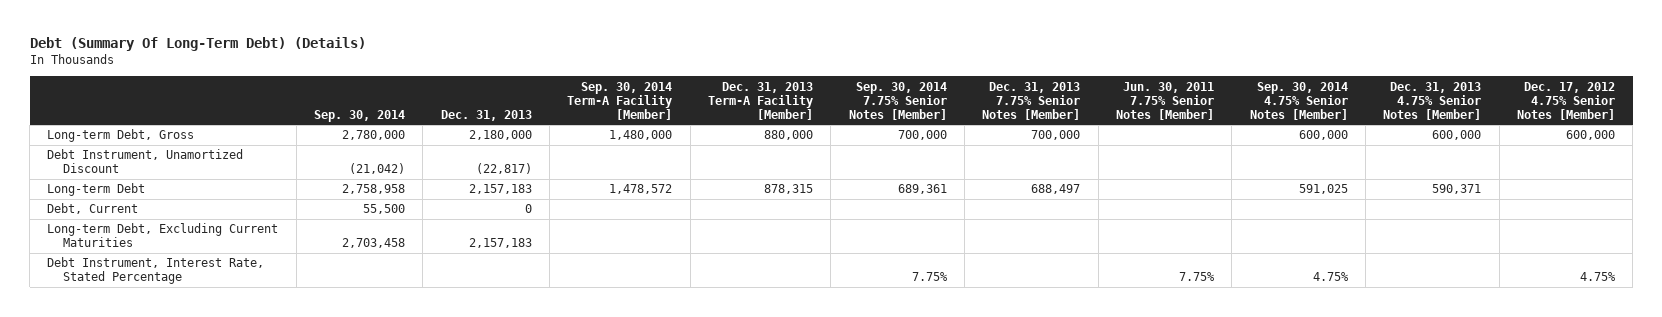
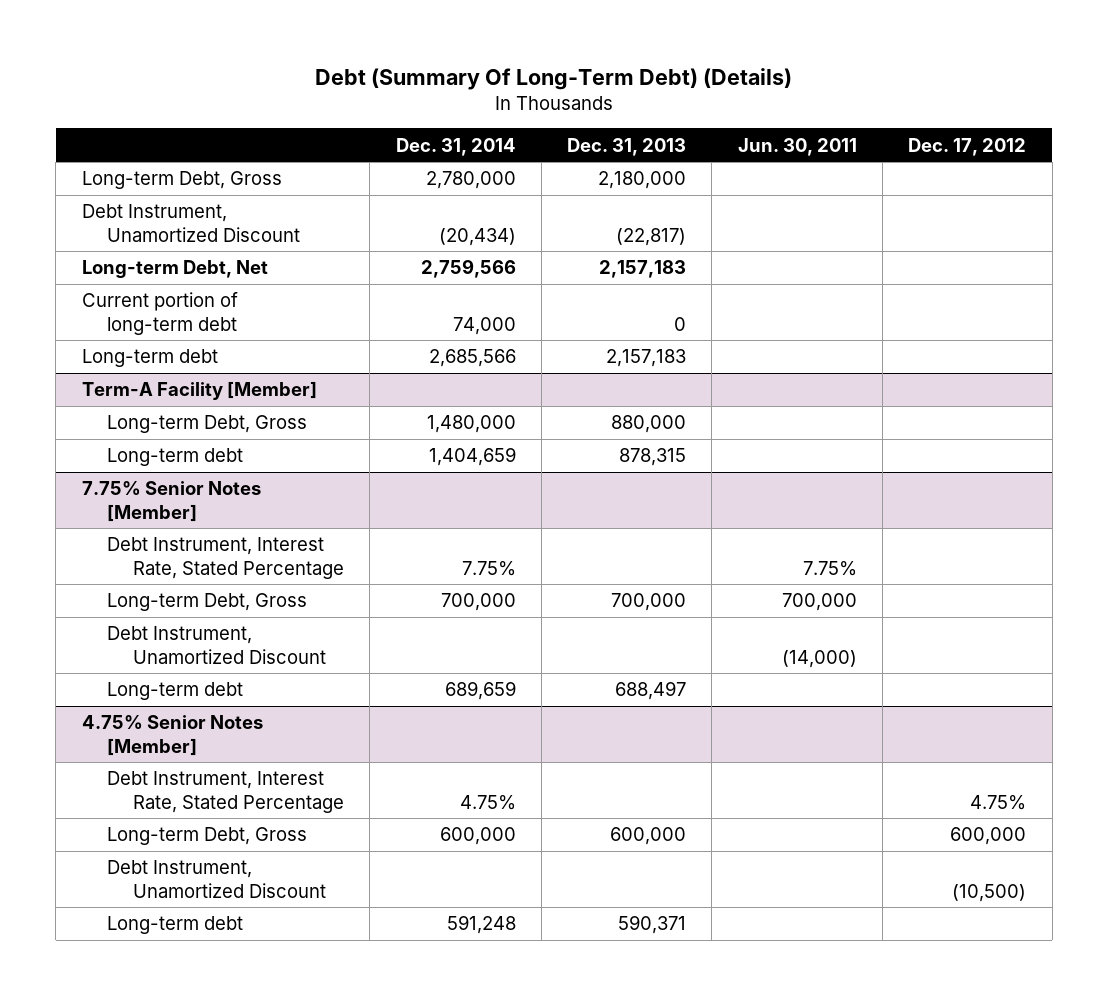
[314,109,406,122] Sep. 30, 2014 -> none
[567,81,673,120] Sep. 30, 2014 Term-A Facility [Member] -> none
[708,81,814,120] Dec. 31, 2013 Term-A Facility [Member] -> none
[848,81,947,120] Sep. 30, 2014 7.75% Senior Notes [Member] -> none
[982,81,1081,120] Dec. 31, 2013 7.75% Senior Notes [Member] -> none
[1116,81,1215,120] Jun. 30, 2011 7.75% Senior Notes [Member] -> none
[1249,81,1348,120] Sep. 30, 2014 4.75% Senior Notes [Member] -> none
[1383,81,1482,120] Dec. 31, 2013 4.75% Senior Notes [Member] -> none
[1517,81,1616,120] Dec. 17, 2012 4.75% Senior Notes [Member] -> none
none -> [395,137,516,156] Dec. 31, 2014
none -> [737,137,857,156] Jun. 30, 2011
none -> [908,137,1027,156] Dec. 17, 2012
[47,183,146,197] Long-term Debt -> [81,260,268,279] Long-term Debt, Net
[47,203,139,215] Debt, Current -> [81,292,238,335] Current portion of long-term debt
[47,223,279,248] Long-term Debt, Excluding Current Maturities -> [81,349,218,368] Long-term debt
none -> [81,381,317,401] Term-A Facility [Member]
none -> [107,415,308,434] Long-term Debt, Gross
none -> [107,448,244,467] Long-term debt
none -> [81,481,261,522] 7.75% Senior Notes [Member]
none -> [107,593,308,612] Long-term Debt, Gross
none -> [107,626,327,664] Debt Instrument, Unamortized Discount
none -> [107,682,244,701] Long-term debt
none -> [81,715,263,756] 4.75% Senior Notes [Member]
none -> [107,771,345,813] Debt Instrument, Interest Rate, Stated Percentage
none -> [107,827,308,846] Long-term Debt, Gross
none -> [107,860,327,898] Debt Instrument, Unamortized Discount
none -> [107,916,244,935] Long-term debt

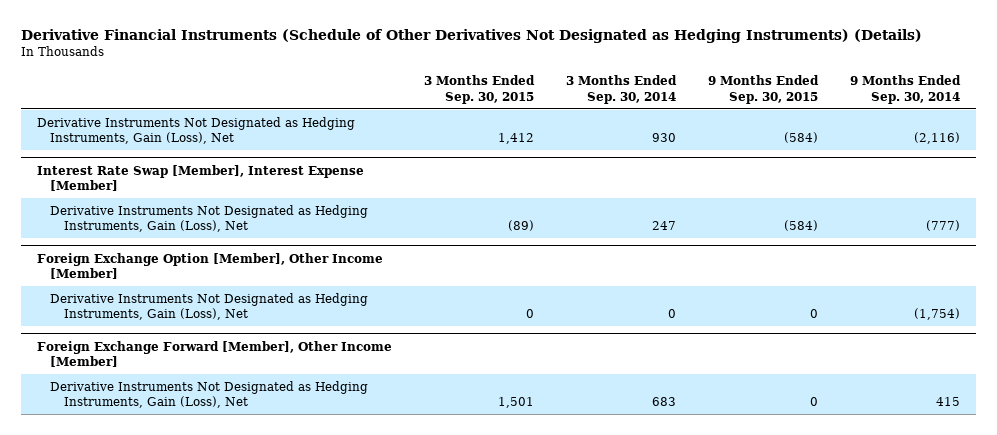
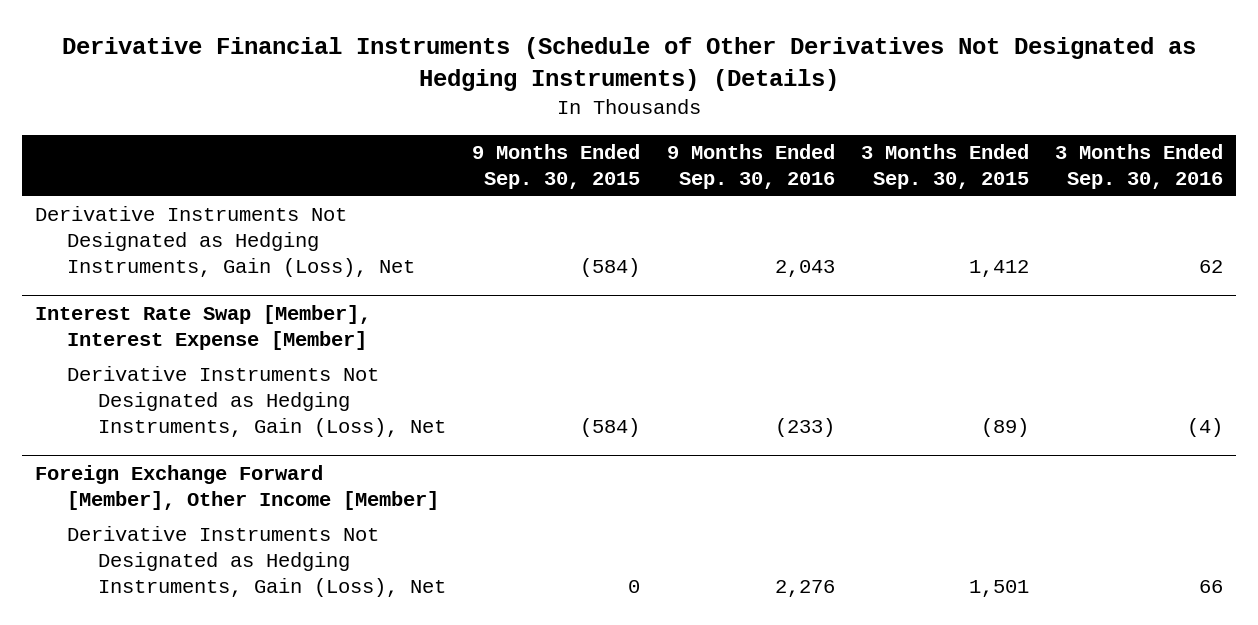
[566,75,678,105] 3 Months Ended Sep. 30, 2014 -> none
[850,75,962,105] 9 Months Ended Sep. 30, 2014 -> none
none -> [666,144,835,190] 9 Months Ended Sep. 30, 2016
none -> [1054,144,1223,190] 3 Months Ended Sep. 30, 2016
[36,252,383,280] Foreign Exchange Option [Member], Other Income [Member] -> none
[50,292,369,321] Derivative Instruments Not Designated as Hedging Instruments, Gain (Loss), Net -> none

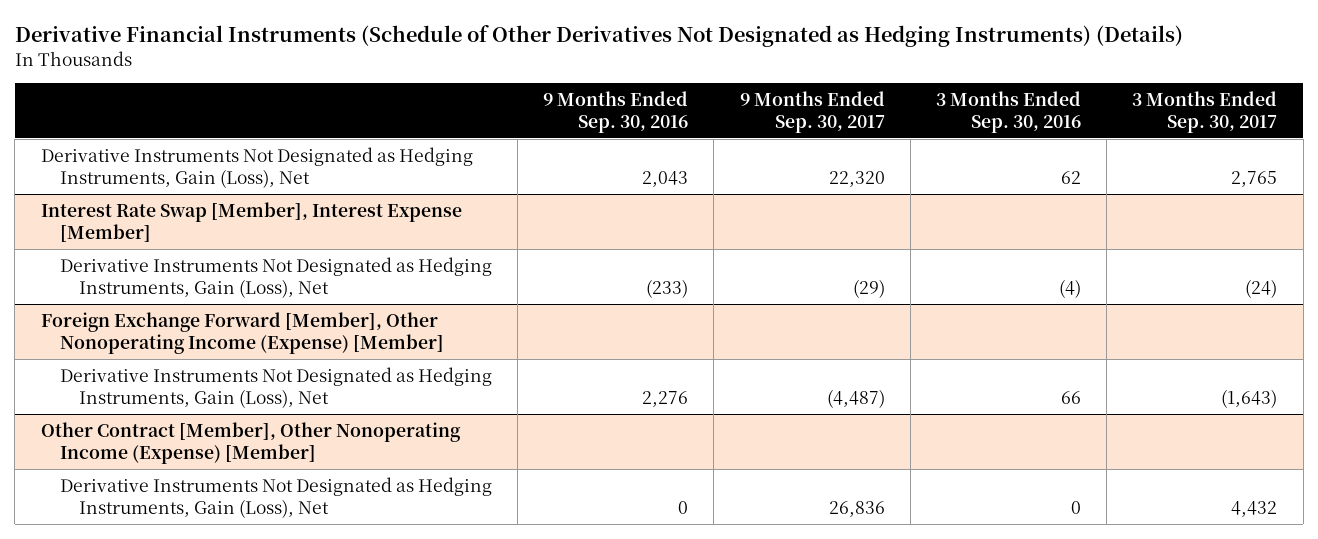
[472,144,641,190] 9 Months Ended Sep. 30, 2015 -> none
[860,144,1029,190] 3 Months Ended Sep. 30, 2015 -> none
none -> [739,91,885,133] 9 Months Ended Sep. 30, 2017
none -> [1132,91,1278,133] 3 Months Ended Sep. 30, 2017
[35,465,439,511] Foreign Exchange Forward [Member], Other Income [Member] -> [40,311,444,354] Foreign Exchange Forward [Member], Other Nonoperating Income (Expense) [Member]
none -> [40,421,461,464] Other Contract [Member], Other Nonoperating Income (Expense) [Member]
none -> [59,476,492,518] Derivative Instruments Not Designated as Hedging Instruments, Gain (Loss), Net

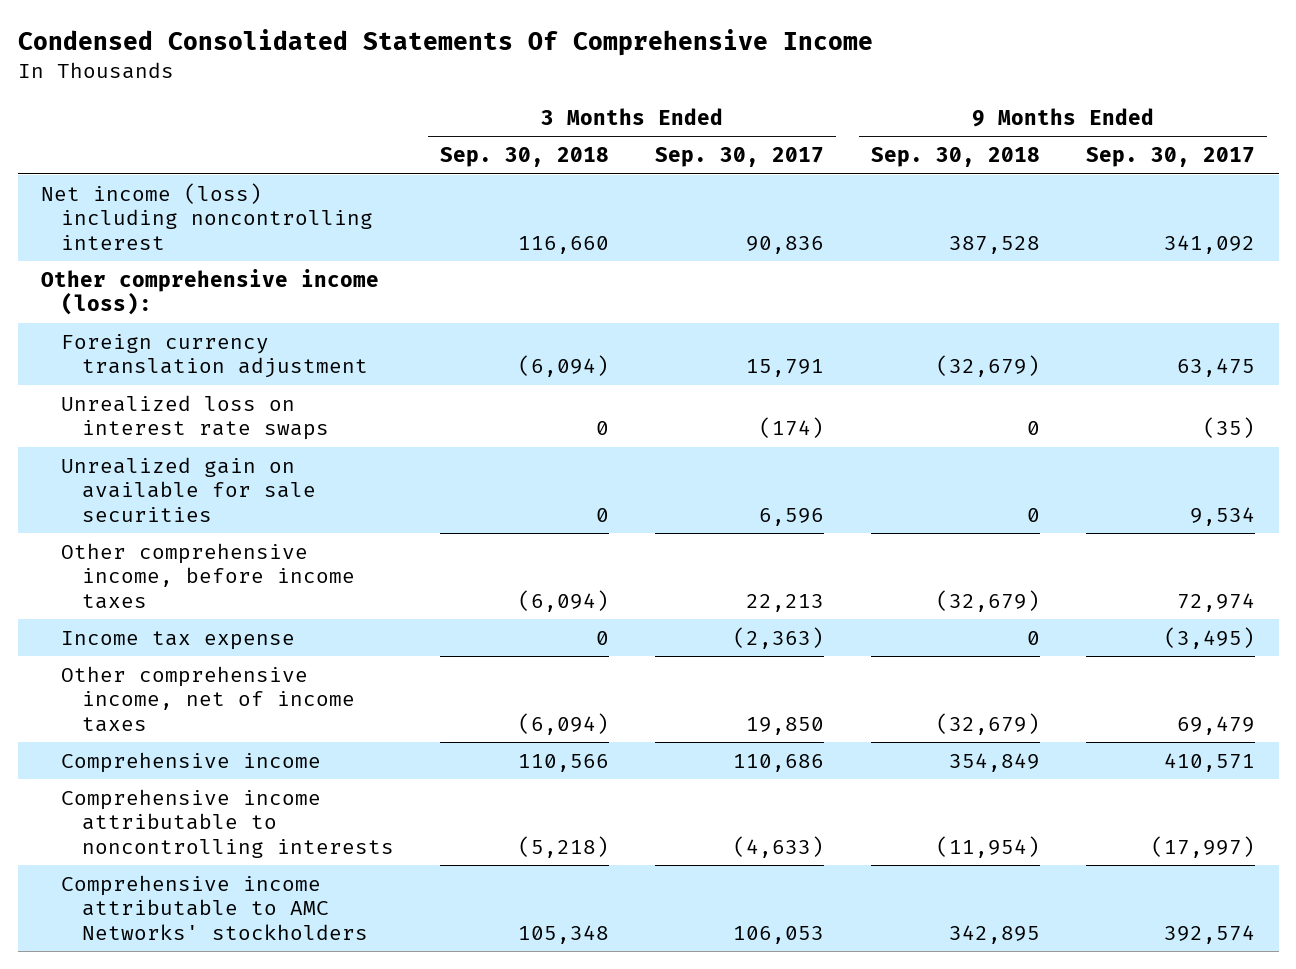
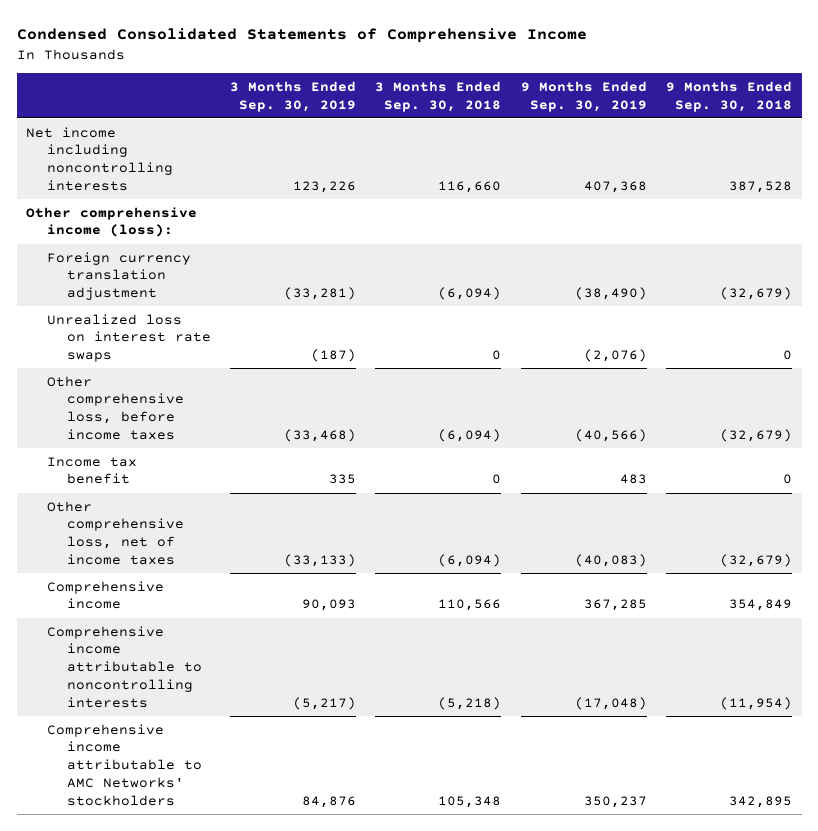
[17,28,873,56] Condensed Consolidated Statements Of Comprehensive Income -> [16,28,587,44] Condensed Consolidated Statements of Comprehensive Income
[655,147,825,168] Sep. 30, 2017 -> none
[1086,147,1256,168] Sep. 30, 2017 -> none
none -> [230,80,357,112] 3 Months Ended Sep. 30, 2019
none -> [520,80,647,112] 9 Months Ended Sep. 30, 2019
[40,182,374,250] Net income (loss) including noncontrolling interest -> [26,126,173,191] Net income including noncontrolling interests
[61,456,316,522] Unrealized gain on available for sale securities -> none
[61,542,355,609] Other comprehensive income, before income taxes -> [46,375,184,440] Other comprehensive loss, before income taxes
[61,630,296,650] Income tax expense -> [46,456,137,485] Income tax benefit
[61,665,355,732] Other comprehensive income, net of income taxes -> [46,500,184,565] Other comprehensive loss, net of income taxes

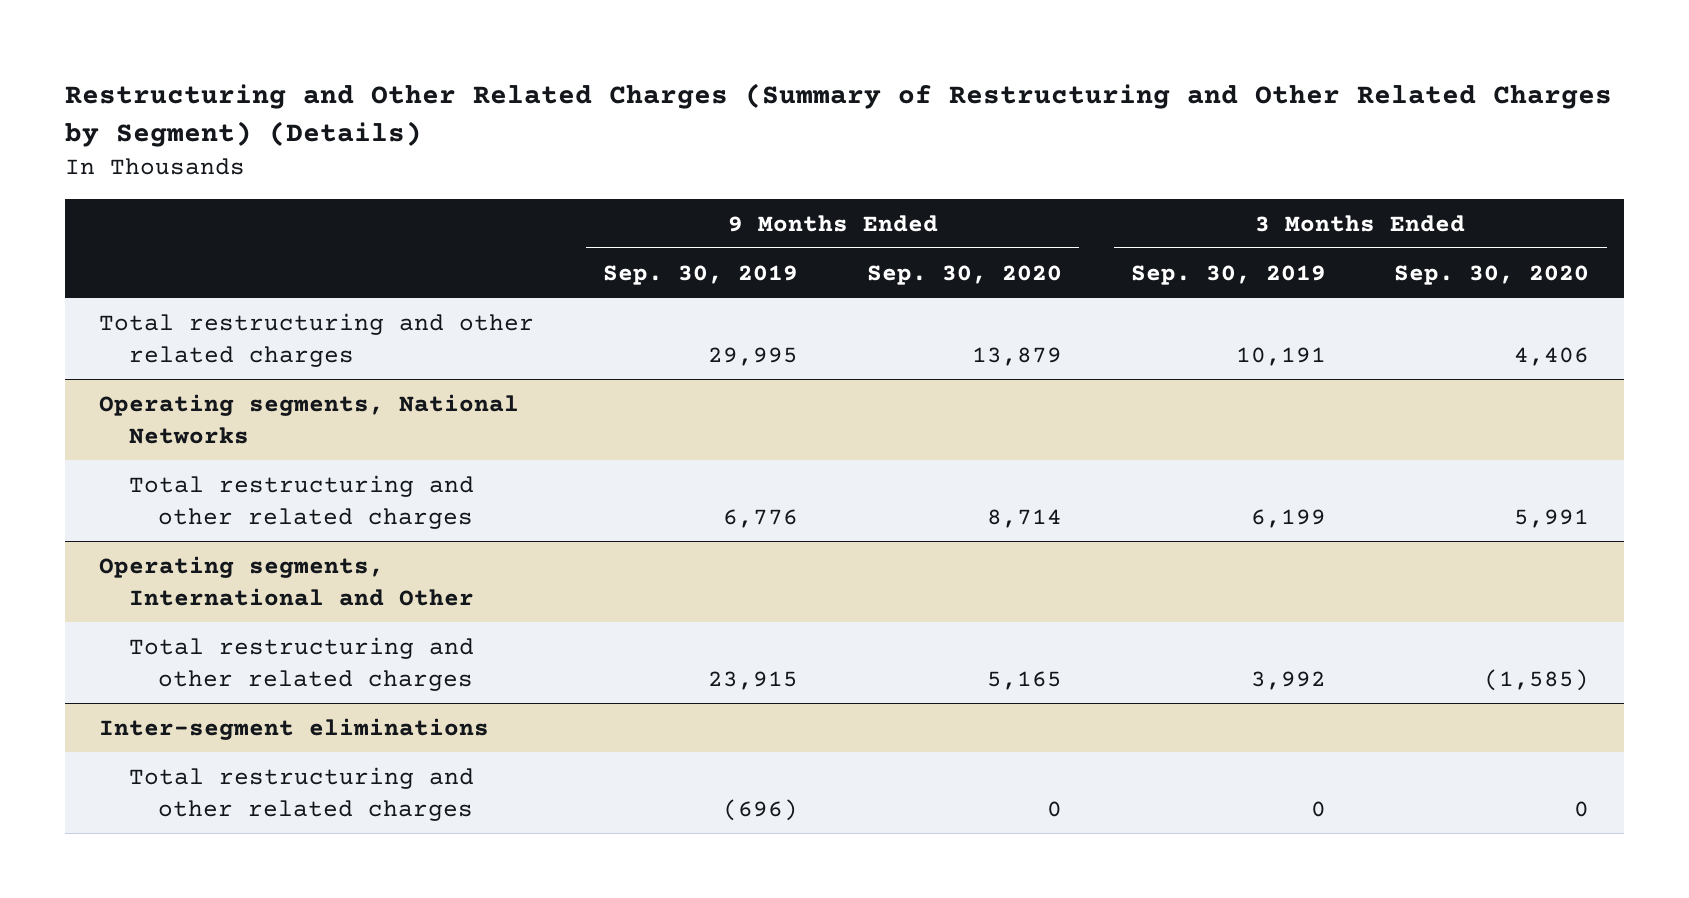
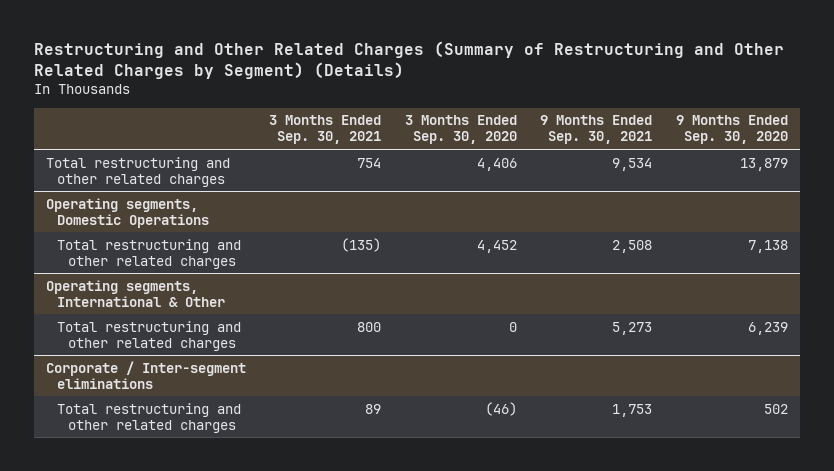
[603,264,799,285] Sep. 30, 2019 -> none
[1130,264,1326,285] Sep. 30, 2019 -> none
none -> [269,115,382,145] 3 Months Ended Sep. 30, 2021
none -> [540,115,653,145] 9 Months Ended Sep. 30, 2021
[99,393,520,444] Operating segments, National Networks -> none
none -> [45,197,209,228] Operating segments, Domestic Operations
[986,508,1062,528] 8,714 -> [747,239,788,253] 7,138
[1514,508,1590,528] 5,991 -> [476,239,517,253] 4,452
[99,555,474,606] Operating segments, International and Other -> [45,279,225,307] Operating segments, International & Other
[986,670,1062,690] 5,165 -> [747,321,788,335] 6,239
[1484,668,1590,691] (1,585) -> [508,321,517,332] 0
[99,717,490,740] Inter-segment eliminations -> [45,360,246,389] Corporate / Inter-segment eliminations
[1046,800,1062,817] 0 -> [763,403,788,414] 502
[1574,800,1590,817] 0 -> [484,401,517,416] (46)

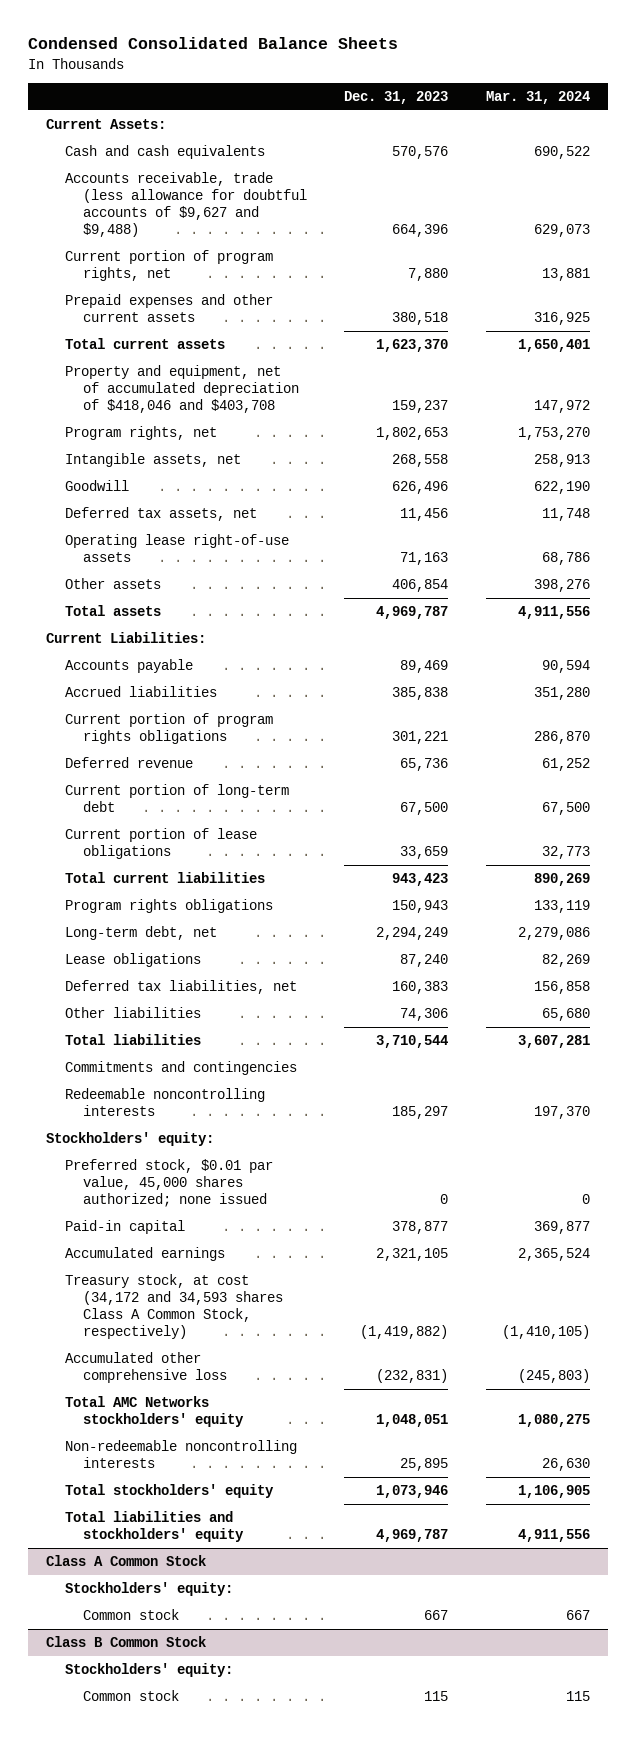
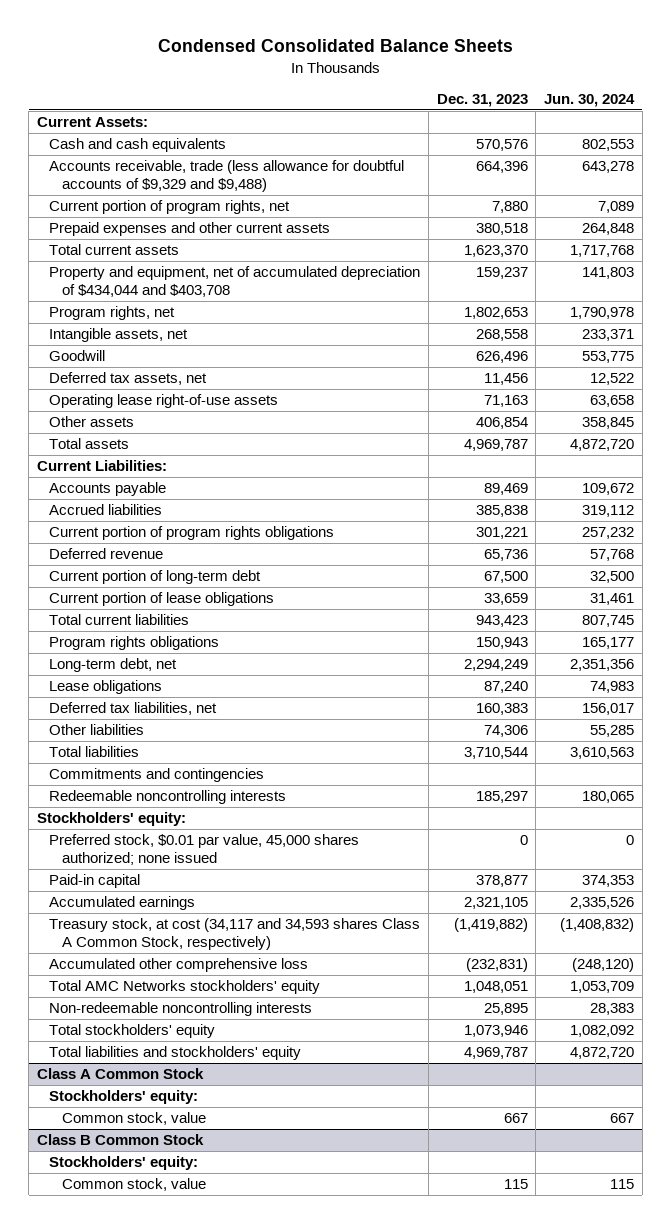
[485,90,590,104] Mar. 31, 2024 -> none
none -> [544,93,636,107] Jun. 30, 2024
[64,172,308,237] Accounts receivable, trade (less allowance for doubtful accounts of $9,627 and $9,488) -> [49,160,405,193] Accounts receivable, trade (less allowance for doubtful accounts of $9,329 and $9,488)
[64,365,300,413] Property and equipment, net of accumulated depreciation of $418,046 and $403,708 -> [49,266,421,298] Property and equipment, net of accumulated depreciation of $434,044 and $403,708
[64,1274,284,1339] Treasury stock, at cost (34,172 and 34,593 shares Class A Common Stock, respectively) -> [49,918,421,951] Treasury stock, at cost (34,117 and 34,593 shares Class A Common Stock, respectively)
[83,1609,180,1621] Common stock -> [61,1112,206,1126] Common stock, value
[83,1690,180,1702] Common stock -> [61,1178,206,1192] Common stock, value

